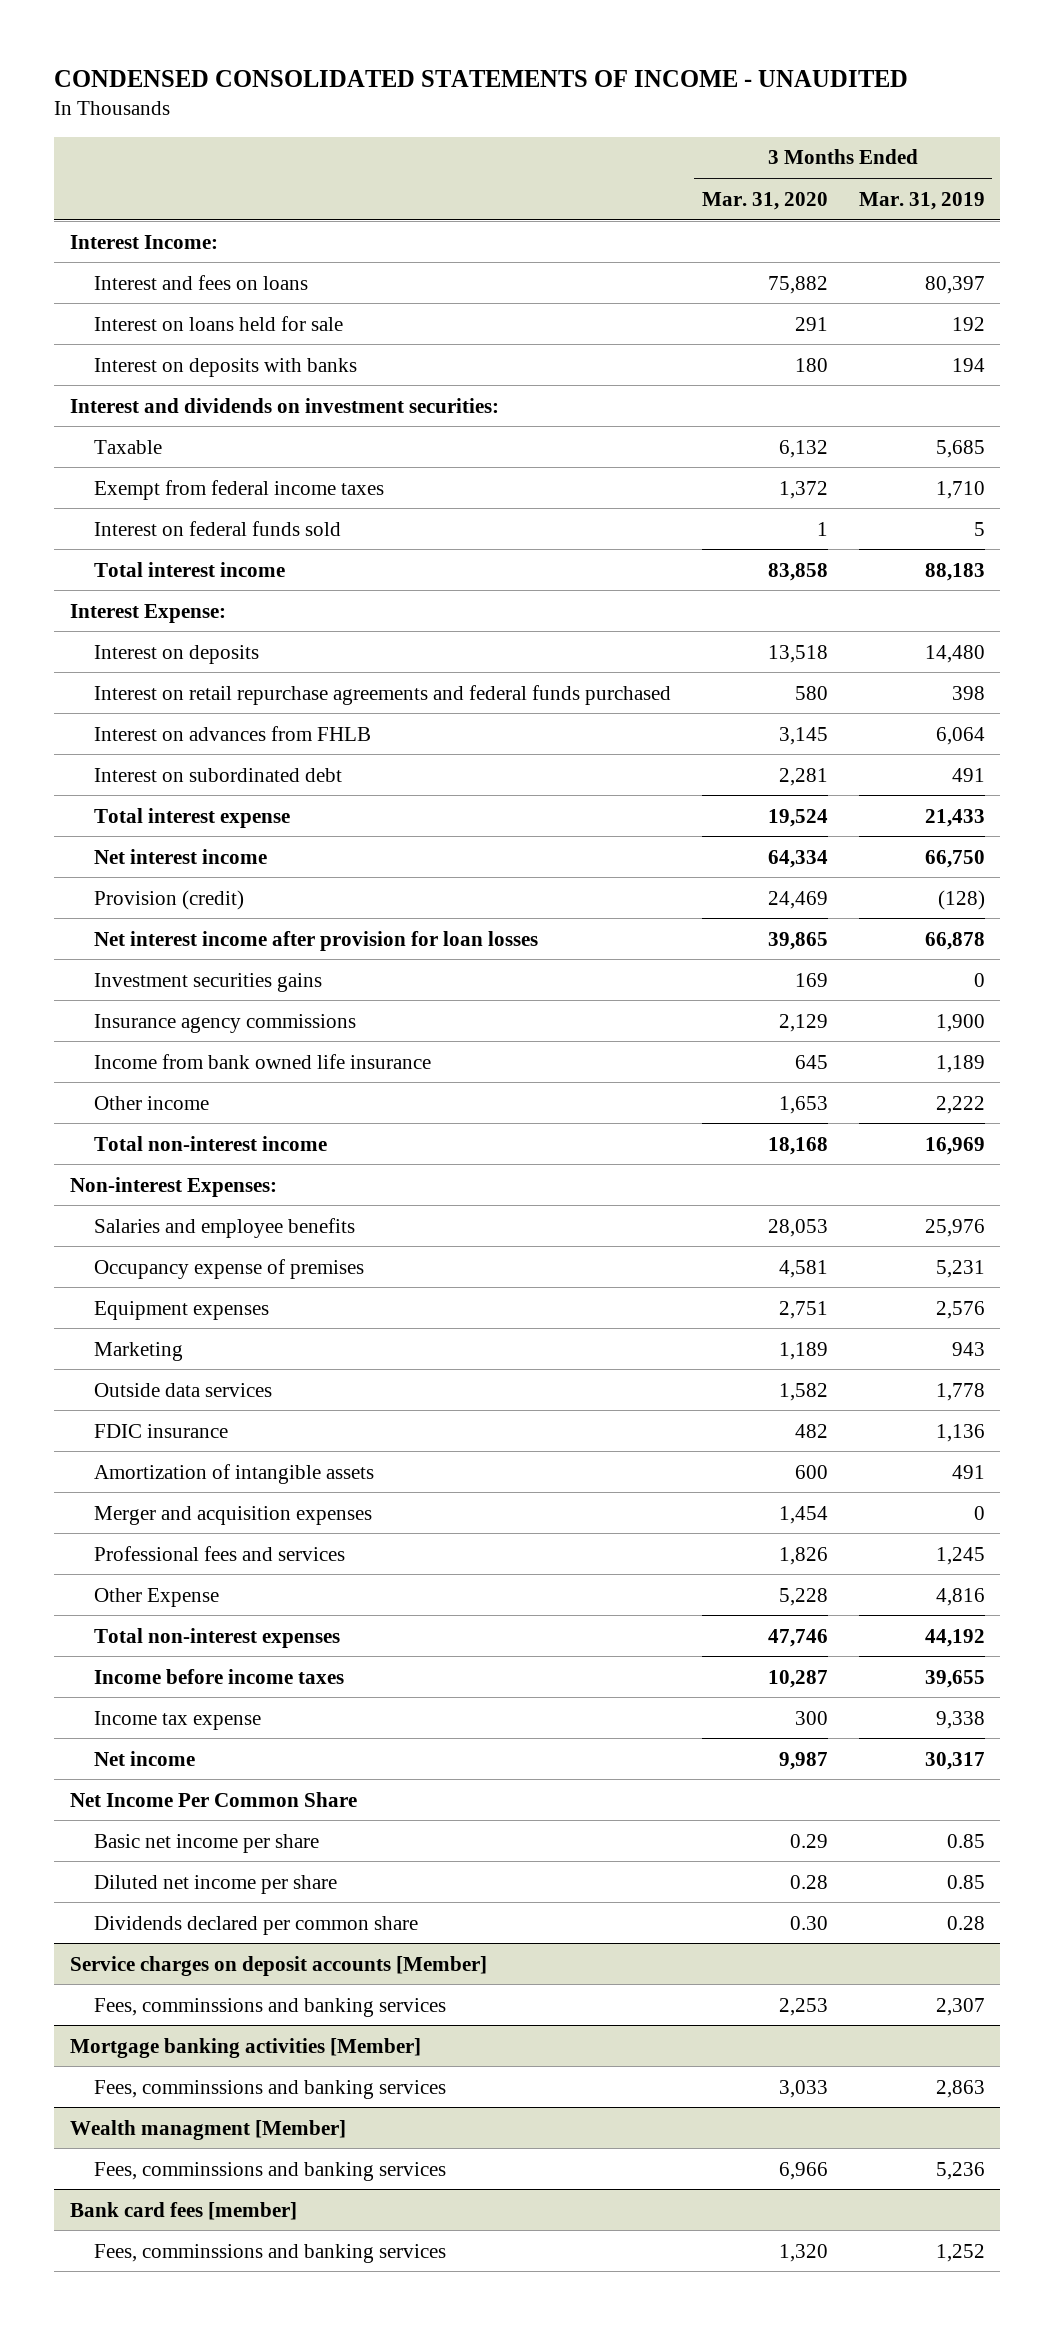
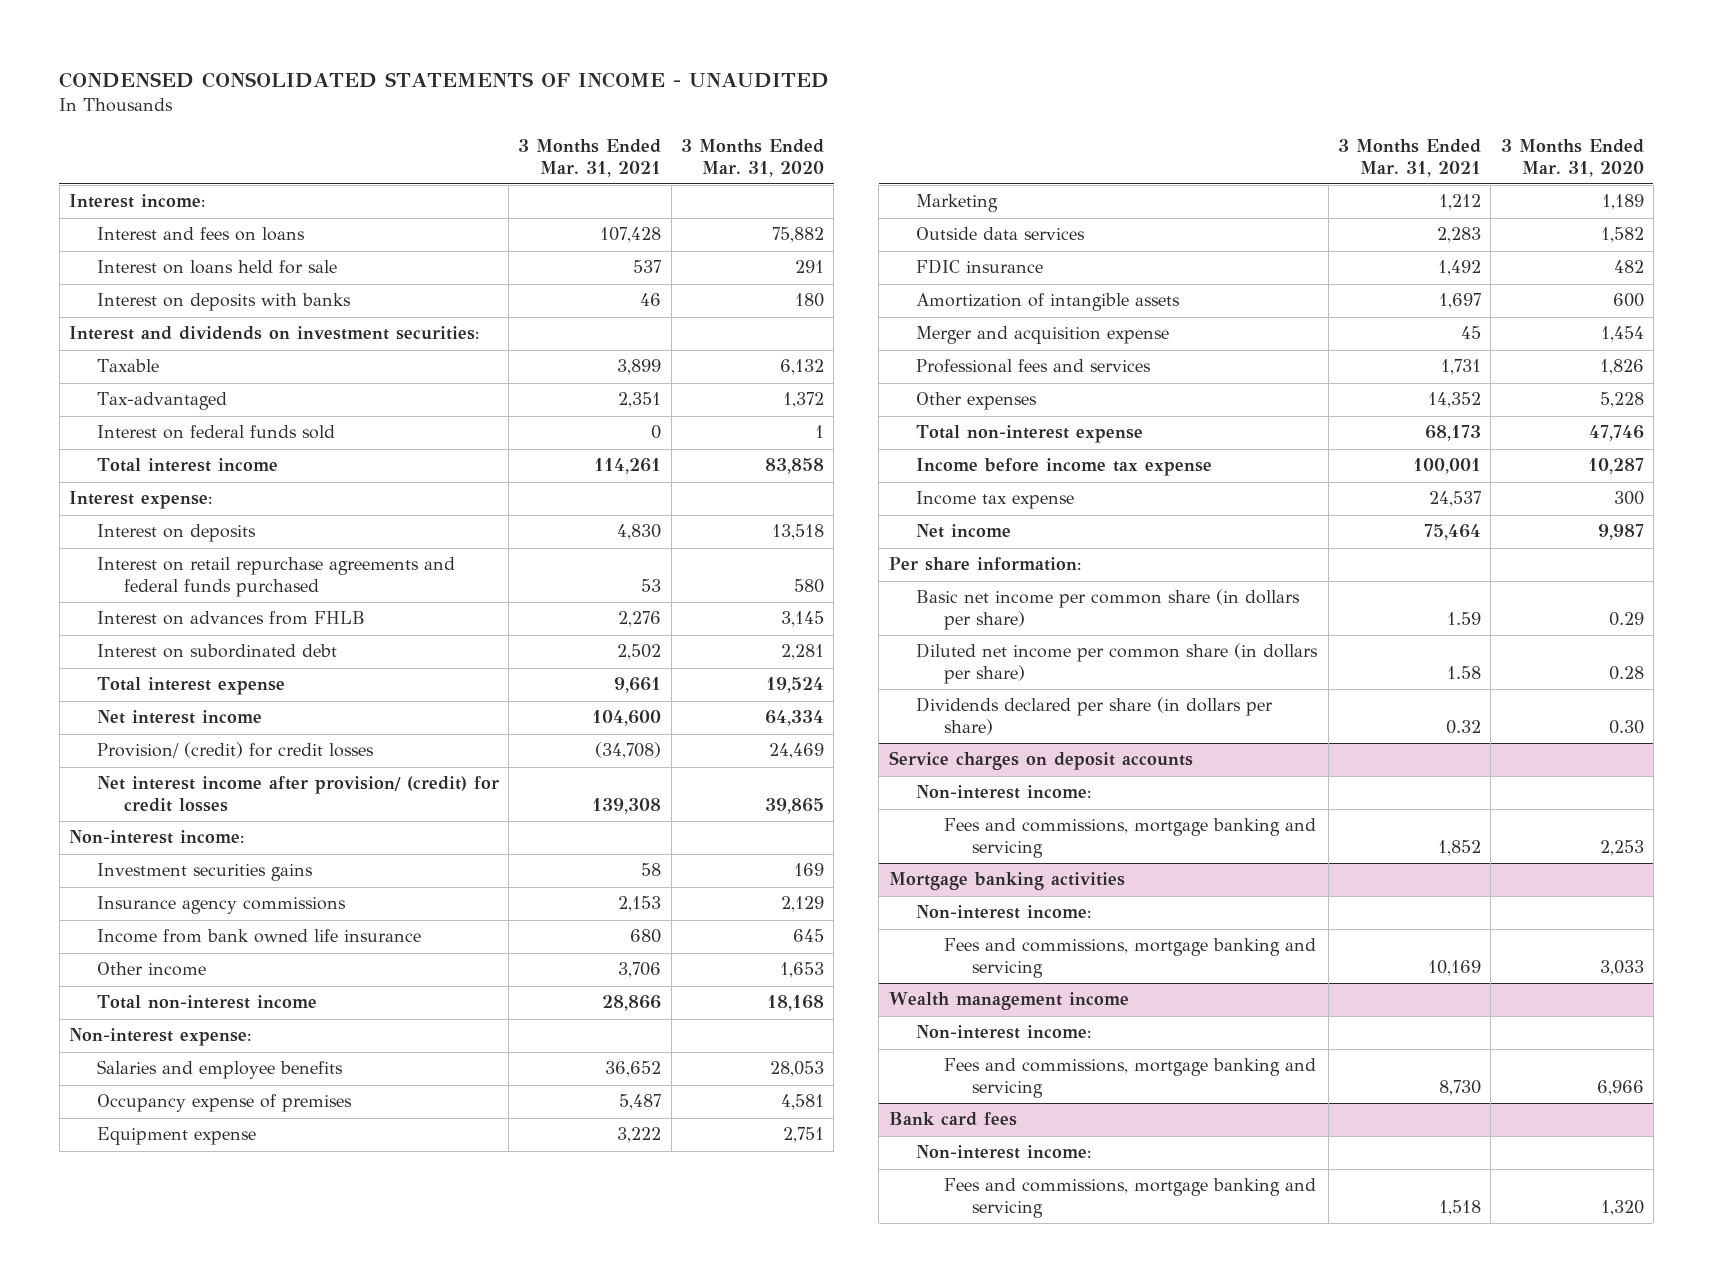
[858,191,985,210] Mar. 31, 2019 -> none
none -> [518,138,662,177] 3 Months Ended Mar. 31, 2021
[69,234,218,249] Interest Income: -> [68,194,205,209] Interest income:
[93,479,384,500] Exempt from federal income taxes -> [96,392,227,411] Tax-advantaged
[69,603,226,623] Interest Expense: -> [68,491,212,510] Interest expense:
[93,889,244,910] Provision (credit) -> [96,742,374,759] Provision/ (credit) for credit losses
[93,930,538,951] Net interest income after provision for loan losses -> [96,776,499,813] Net interest income after provision/ (credit) for credit losses
none -> [68,830,244,845] Non-interest income:
[69,1176,277,1197] Non-interest Expenses: -> [68,1028,251,1047] Non-interest expense:
[93,1300,269,1320] Equipment expenses -> [96,1127,256,1146] Equipment expense
[93,1505,372,1525] Merger and acquisition expenses -> [916,326,1170,345] Merger and acquisition expense
[93,1587,219,1607] Other Expense -> [916,392,1038,411] Other expenses
[93,1627,340,1648] Total non-interest expenses -> [916,425,1144,444] Total non-interest expense
[93,1668,344,1684] Income before income taxes -> [916,458,1213,477] Income before income tax expense
[69,1791,357,1807] Net Income Per Common Share -> [888,557,1081,572] Per share information:
[93,1833,319,1853] Basic net income per share -> [916,589,1301,631] Basic net income per common share (in dollars per share)
[93,1874,337,1894] Diluted net income per share -> [916,643,1319,685] Diluted net income per common share (in dollars per share)
[93,1915,418,1935] Dividends declared per common share -> [916,697,1274,736] Dividends declared per share (in dollars per share)
[69,1955,487,1976] Service charges on deposit accounts [Member] -> [888,751,1193,771] Service charges on deposit accounts
none -> [916,785,1092,800] Non-interest income:
[93,1997,446,2017] Fees, comminssions and banking services -> [944,818,1317,859] Fees and commissions, mortgage banking and servicing
[69,2037,421,2058] Mortgage banking activities [Member] -> [888,872,1125,891] Mortgage banking activities
none -> [916,905,1092,920] Non-interest income:
[93,2079,446,2099] Fees, comminssions and banking services -> [944,938,1317,979] Fees and commissions, mortgage banking and servicing
[69,2119,346,2140] Wealth managment [Member] -> [888,992,1129,1011] Wealth management income
none -> [916,1025,1092,1040] Non-interest income:
[93,2161,446,2181] Fees, comminssions and banking services -> [944,1058,1317,1099] Fees and commissions, mortgage banking and servicing
[69,2201,297,2220] Bank card fees [member] -> [888,1112,1017,1127] Bank card fees
none -> [916,1145,1092,1160] Non-interest income:
[93,2243,446,2263] Fees, comminssions and banking services -> [944,1178,1317,1219] Fees and commissions, mortgage banking and servicing

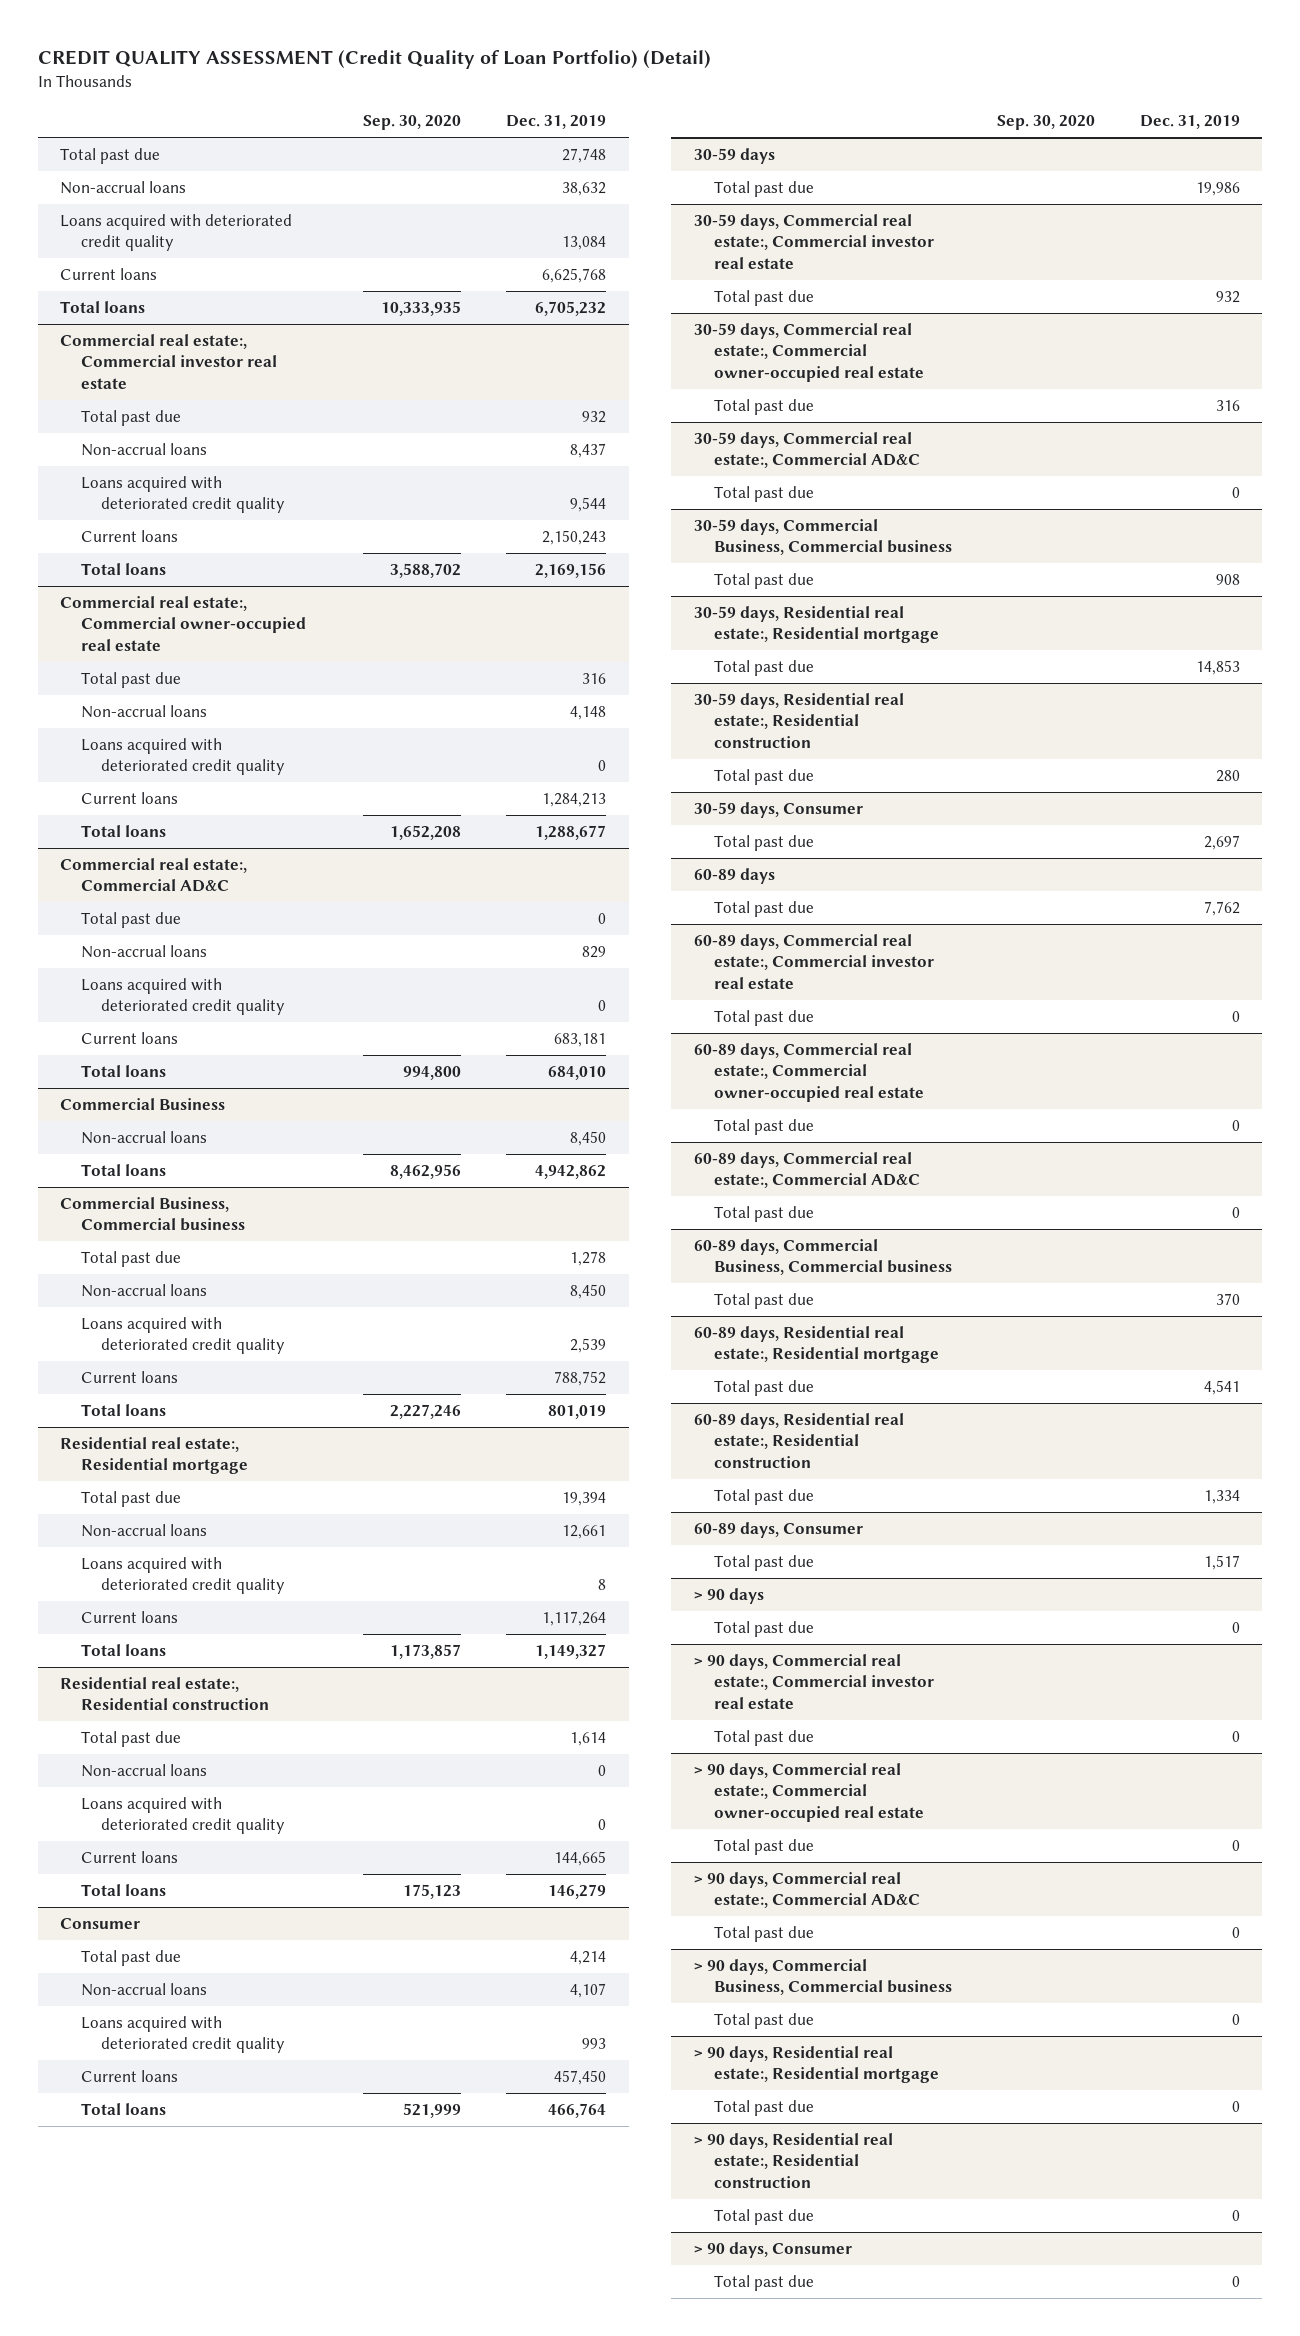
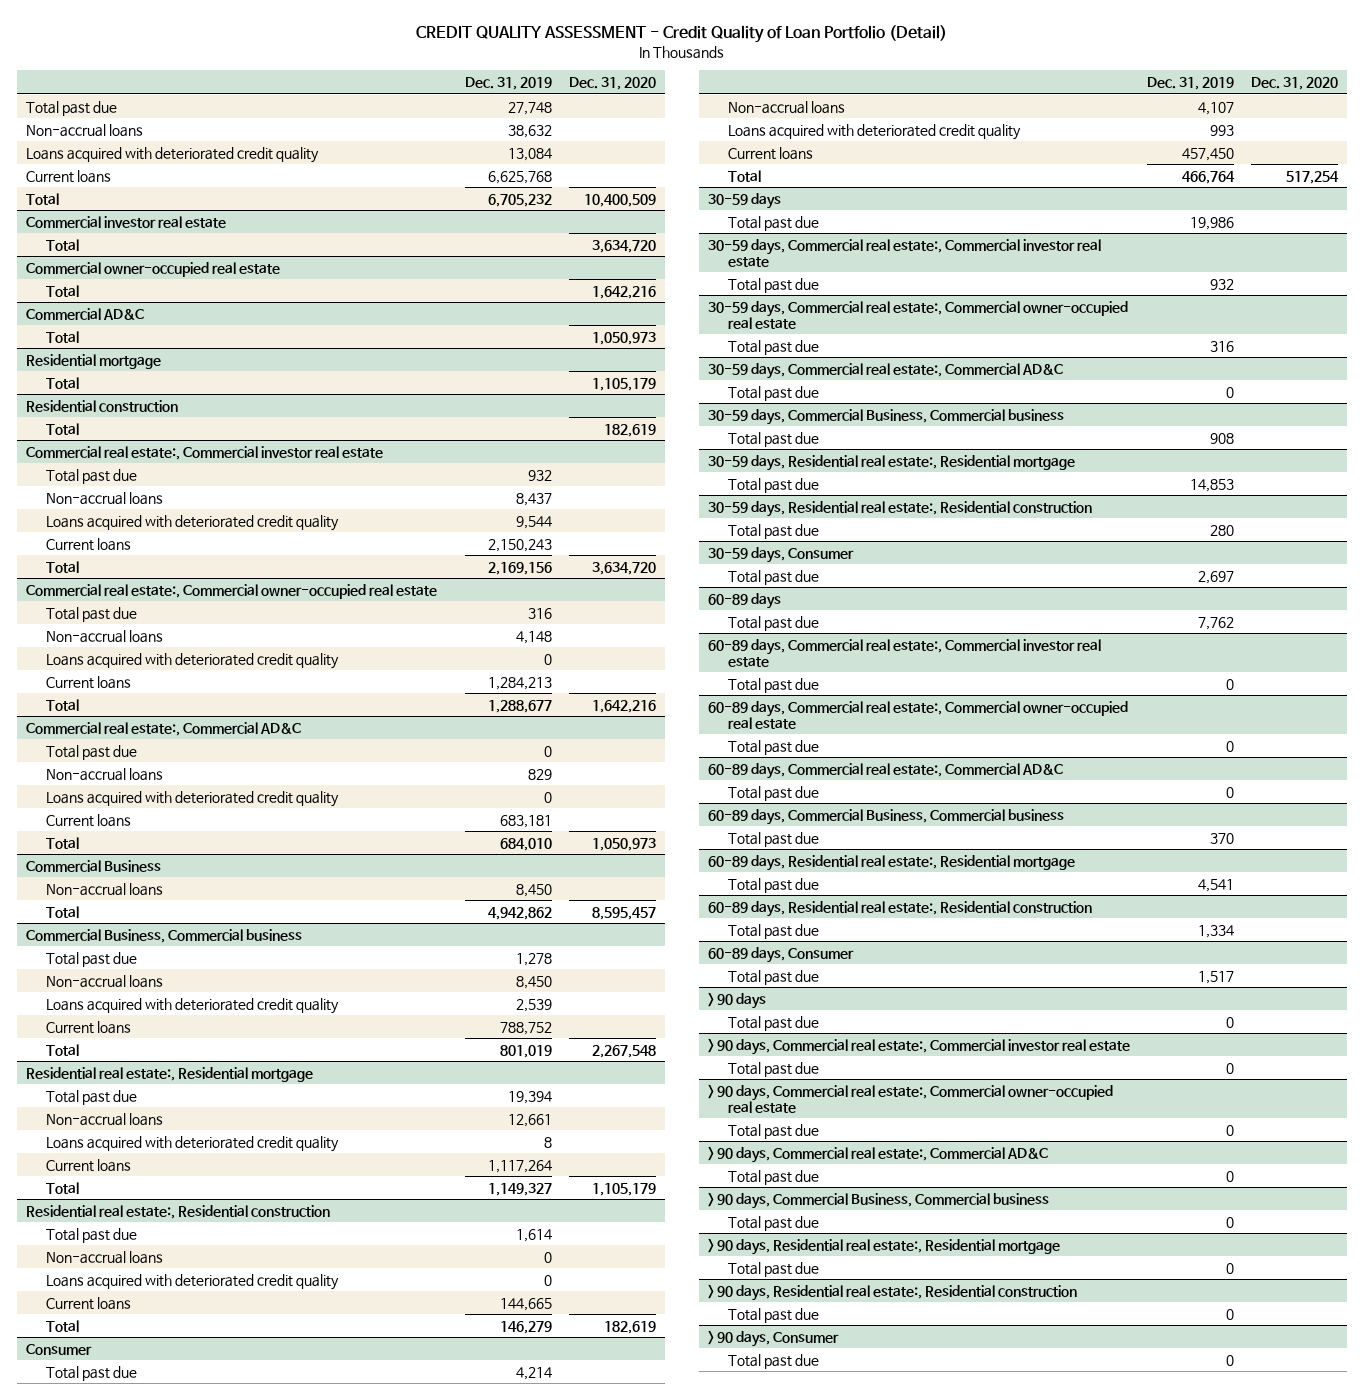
[37,50,711,70] CREDIT QUALITY ASSESSMENT (Credit Quality of Loan Portfolio) (Detail) -> [416,25,948,44] CREDIT QUALITY ASSESSMENT - Credit Quality of Loan Portfolio (Detail)
[363,115,462,131] Sep. 30, 2020 -> none
none -> [569,76,657,90] Dec. 31, 2020
[60,300,146,313] Total loans -> [25,192,59,205] Total
none -> [25,215,226,228] Commercial investor real estate
none -> [46,238,80,251] Total
none -> [25,261,280,277] Commercial owner-occupied real estate
none -> [46,284,80,297] Total
none -> [25,307,144,320] Commercial AD&C
none -> [46,330,80,343] Total
none -> [25,353,161,369] Residential mortgage
none -> [46,376,80,389] Total
none -> [25,399,178,412] Residential construction
none -> [46,422,80,435] Total
[80,562,166,575] Total loans -> [46,560,80,573] Total
[80,824,166,837] Total loans -> [46,698,80,711] Total
[80,1064,166,1077] Total loans -> [46,836,80,849] Total
[80,1163,166,1176] Total loans -> [46,905,80,918] Total
[80,1403,166,1416] Total loans -> [46,1043,80,1056] Total
[80,1643,166,1656] Total loans -> [46,1181,80,1194] Total
[80,1883,166,1896] Total loans -> [46,1319,80,1332] Total
[80,2102,166,2115] Total loans -> [728,169,762,182] Total

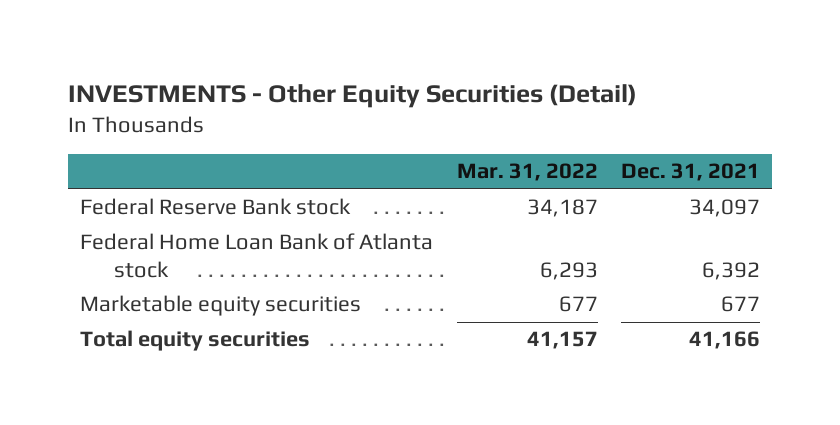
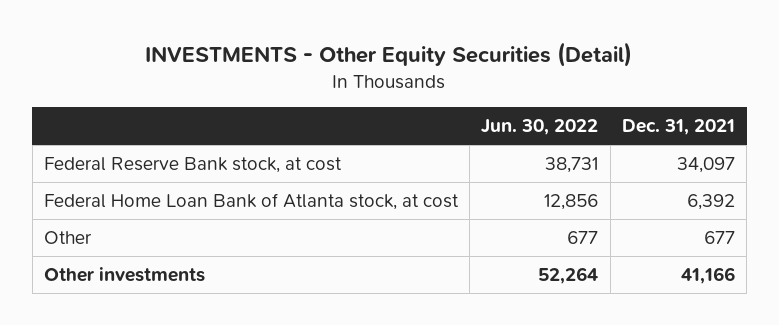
[456,163,598,182] Mar. 31, 2022 -> none
none -> [481,119,599,136] Jun. 30, 2022
[80,198,352,216] Federal Reserve Bank stock -> [43,157,342,174] Federal Reserve Bank stock, at cost
[80,233,434,278] Federal Home Loan Bank of Atlanta stock -> [43,193,459,211] Federal Home Loan Bank of Atlanta stock, at cost
[80,295,362,317] Marketable equity securities -> [43,231,92,245] Other
[80,330,311,352] Total equity securities -> [43,267,205,283] Other investments

